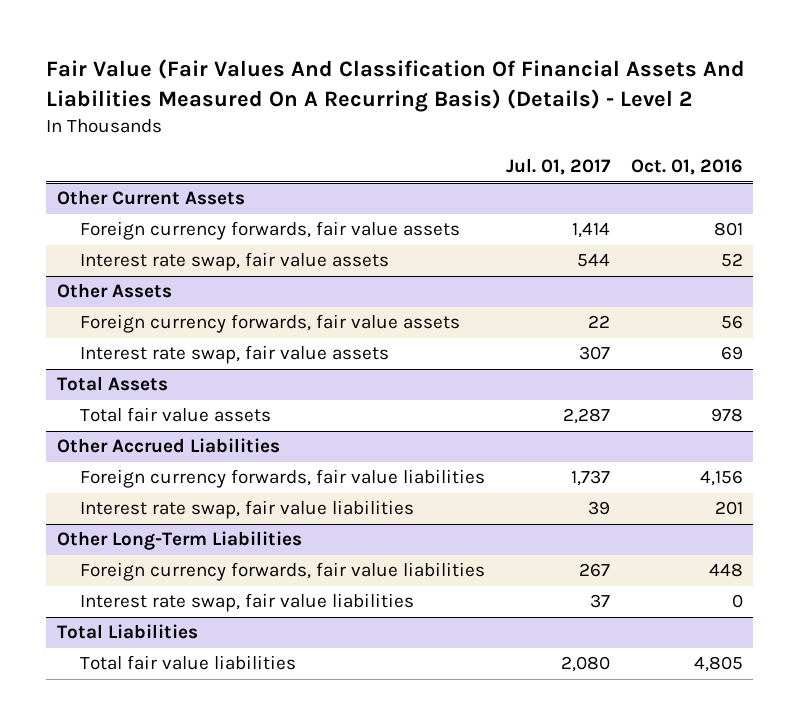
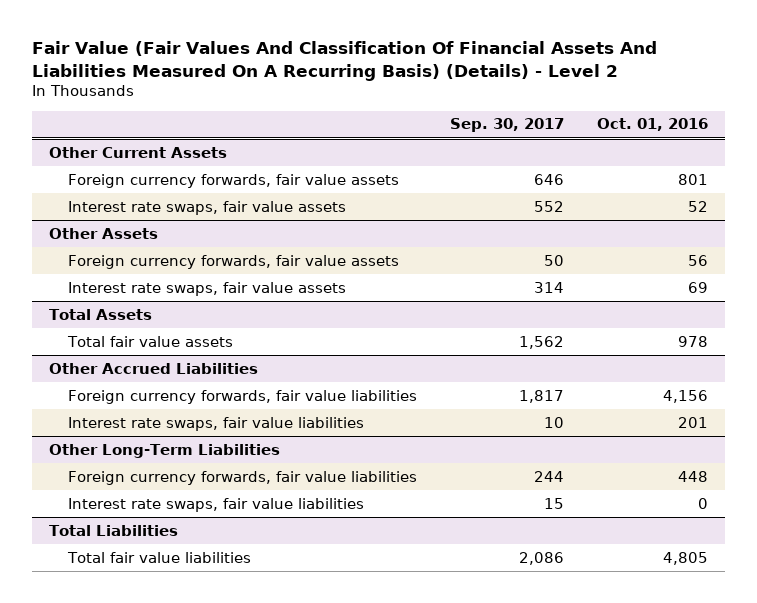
[506,158,612,176] Jul. 01, 2017 -> none
none -> [450,118,565,133] Sep. 30, 2017
[80,252,390,272] Interest rate swap, fair value assets -> [67,200,346,215] Interest rate swaps, fair value assets
[80,345,390,365] Interest rate swap, fair value assets -> [67,281,346,296] Interest rate swaps, fair value assets
[80,500,415,520] Interest rate swap, fair value liabilities -> [67,416,364,431] Interest rate swaps, fair value liabilities
[80,593,415,613] Interest rate swap, fair value liabilities -> [67,497,364,512] Interest rate swaps, fair value liabilities

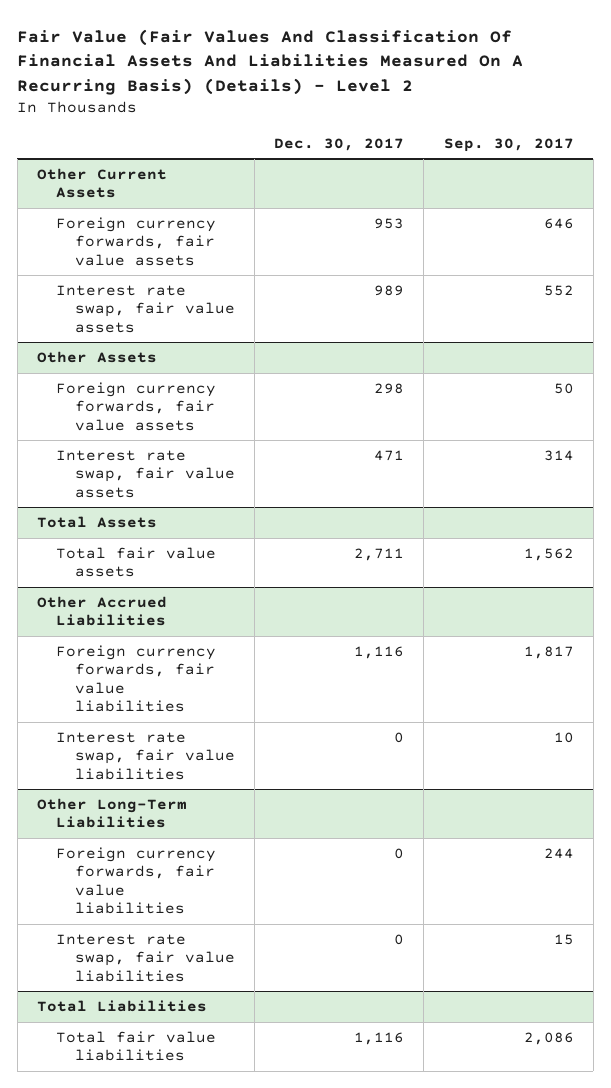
[597,118,709,132] Oct. 01, 2016 -> none
none -> [274,137,405,151] Dec. 30, 2017
[67,200,346,215] Interest rate swaps, fair value assets -> [55,284,235,333] Interest rate swap, fair value assets
[67,281,346,296] Interest rate swaps, fair value assets -> [55,449,235,498] Interest rate swap, fair value assets
[67,416,364,431] Interest rate swaps, fair value liabilities -> [55,731,235,780] Interest rate swap, fair value liabilities
[67,497,364,512] Interest rate swaps, fair value liabilities -> [55,933,235,982] Interest rate swap, fair value liabilities

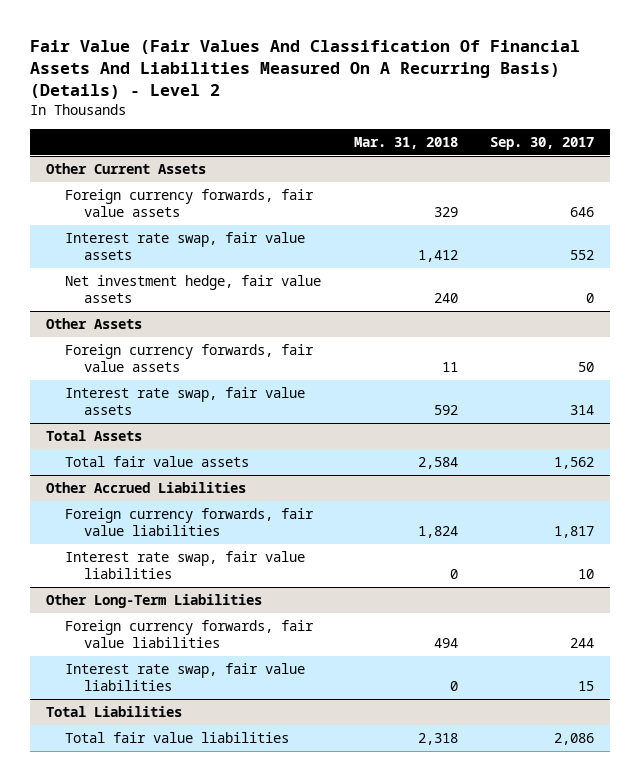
[274,137,405,151] Dec. 30, 2017 -> none
none -> [353,136,458,149] Mar. 31, 2018
none -> [64,274,321,304] Net investment hedge, fair value assets

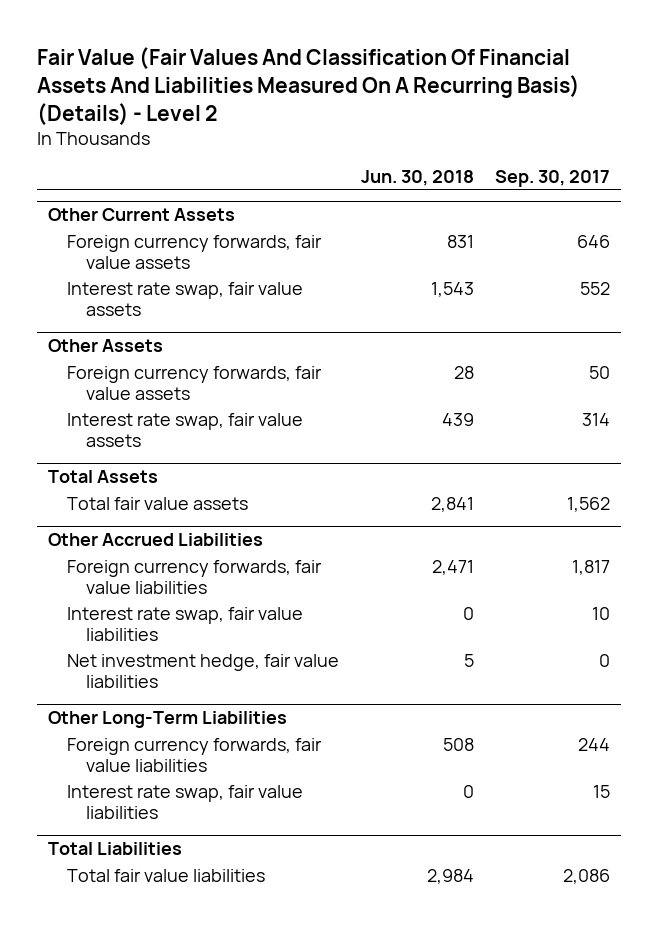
[353,136,458,149] Mar. 31, 2018 -> none
none -> [360,170,474,187] Jun. 30, 2018
[64,274,321,304] Net investment hedge, fair value assets -> none
none -> [66,653,339,688] Net investment hedge, fair value liabilities

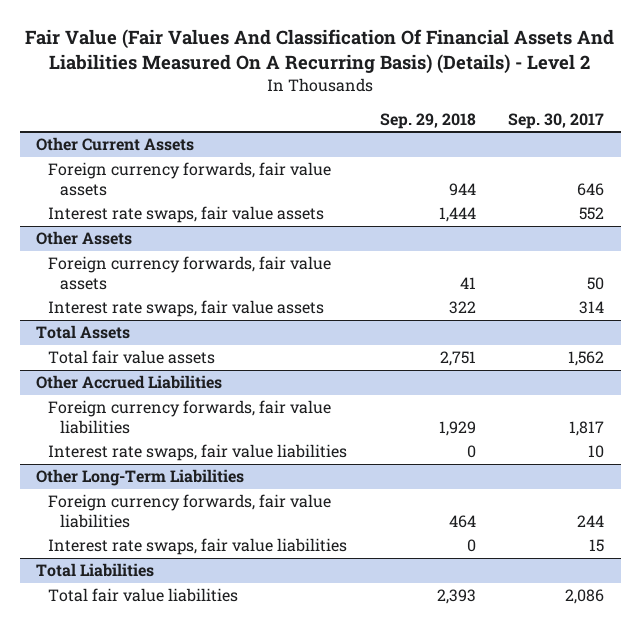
[360,170,474,187] Jun. 30, 2018 -> none
none -> [379,112,476,129] Sep. 29, 2018
[66,281,303,316] Interest rate swap, fair value assets -> [47,206,324,224] Interest rate swaps, fair value assets
[66,412,303,447] Interest rate swap, fair value assets -> [47,300,324,318] Interest rate swaps, fair value assets
[66,653,339,688] Net investment hedge, fair value liabilities -> none
[66,606,303,641] Interest rate swap, fair value liabilities -> [47,444,347,462] Interest rate swaps, fair value liabilities
[66,784,303,819] Interest rate swap, fair value liabilities -> [47,538,347,556] Interest rate swaps, fair value liabilities

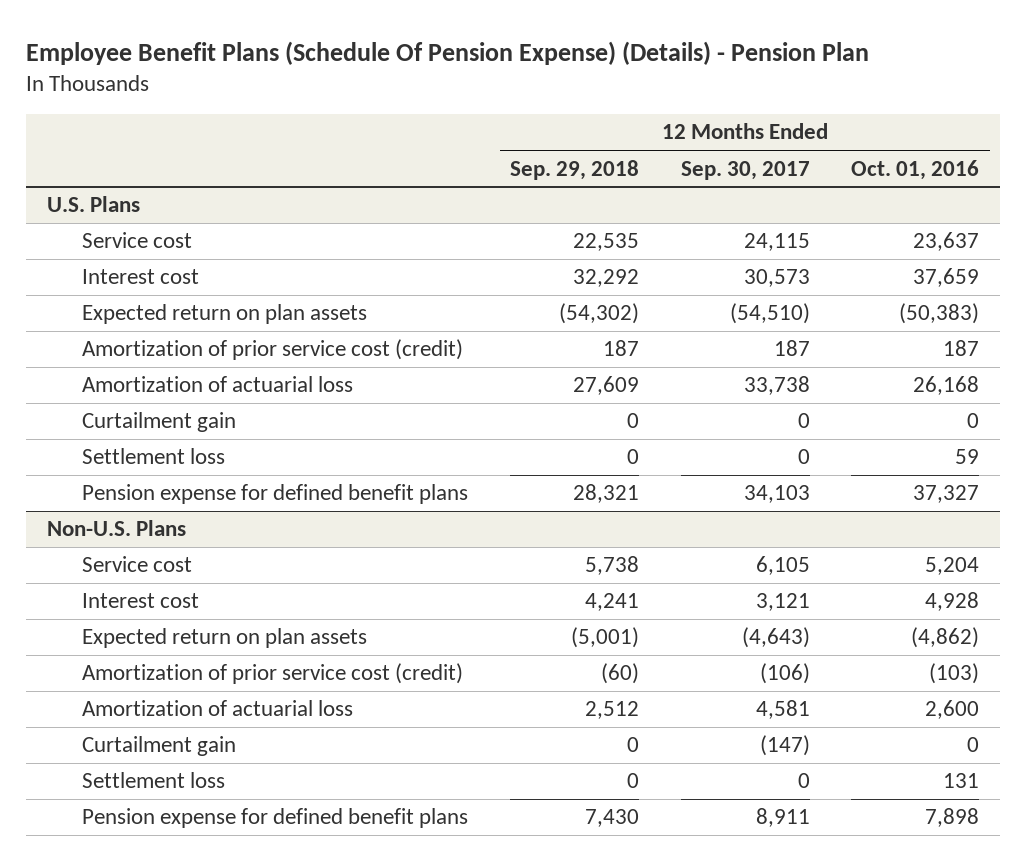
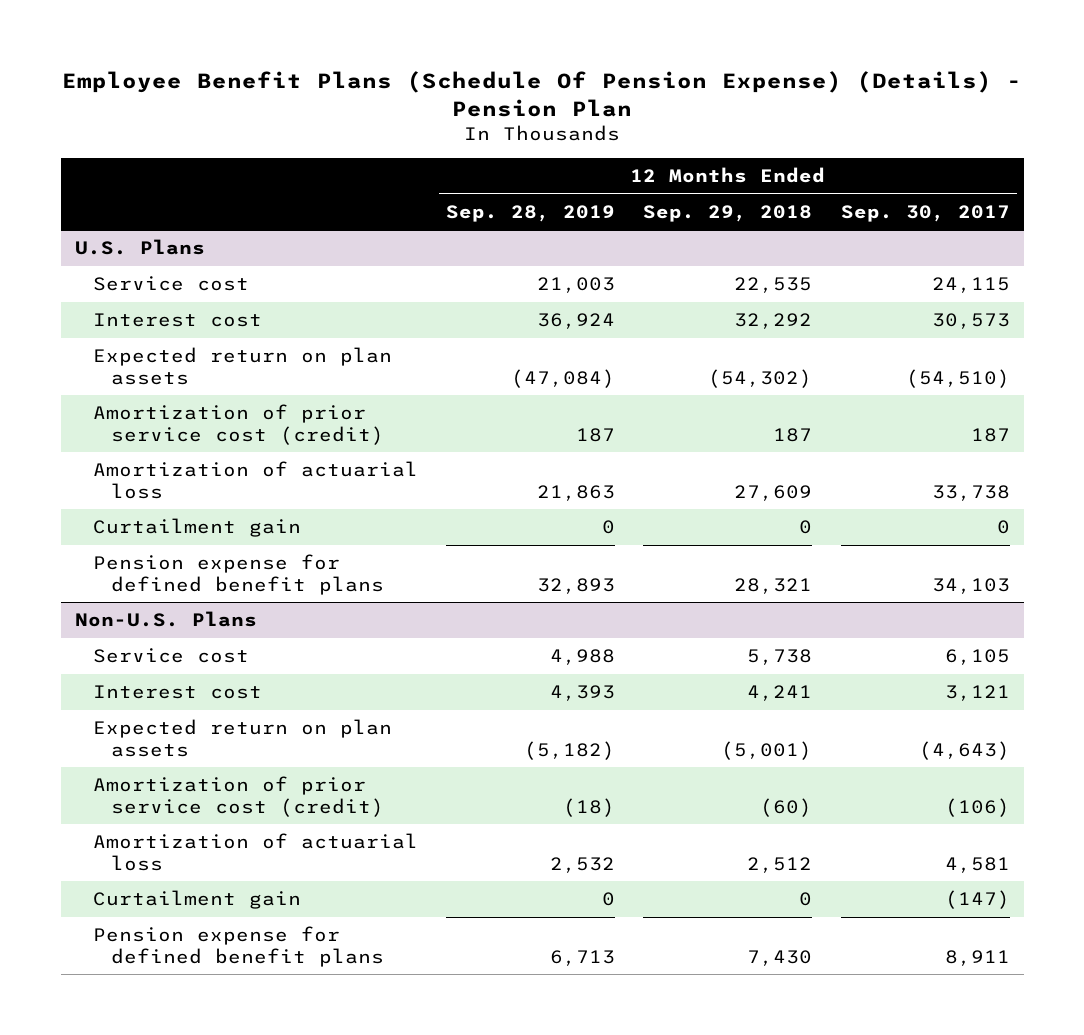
[851,159,980,180] Oct. 01, 2016 -> none
none -> [446,204,616,222] Sep. 28, 2019
[82,448,226,465] Settlement loss -> none
[82,772,226,789] Settlement loss -> none

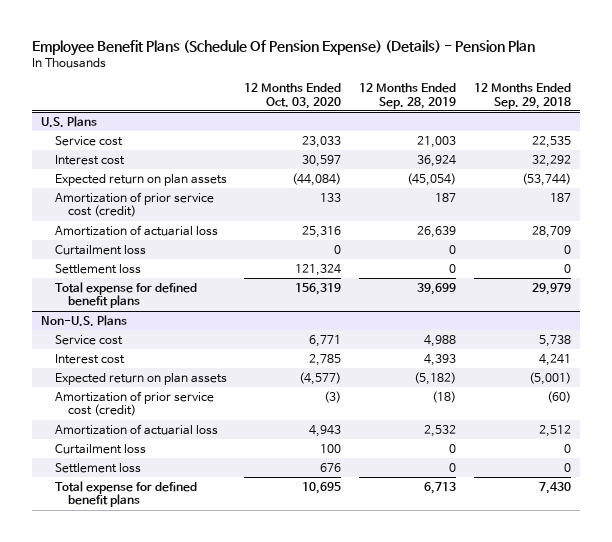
[840,204,1010,222] Sep. 30, 2017 -> none
none -> [244,83,342,109] 12 Months Ended Oct. 03, 2020
[511,368,616,388] (47,084) -> [406,172,456,186] (45,054)
[708,368,813,388] (54,302) -> [521,172,571,186] (53,744)
[537,484,616,501] 21,863 -> [416,225,456,238] 26,639
[734,484,813,501] 27,609 -> [531,225,571,238] 28,709
[92,518,301,538] Curtailment gain -> [54,244,146,255] Curtailment loss
none -> [54,263,141,274] Settlement loss
[92,554,384,595] Pension expense for defined benefit plans -> [54,281,197,309] Total expense for defined benefit plans
[537,577,616,594] 32,893 -> [416,282,456,295] 39,699
[734,577,813,594] 28,321 -> [531,282,571,295] 29,979
[92,890,301,910] Curtailment gain -> [54,443,146,454] Curtailment loss
none -> [54,462,141,473] Settlement loss
[92,926,384,967] Pension expense for defined benefit plans -> [54,480,197,508] Total expense for defined benefit plans

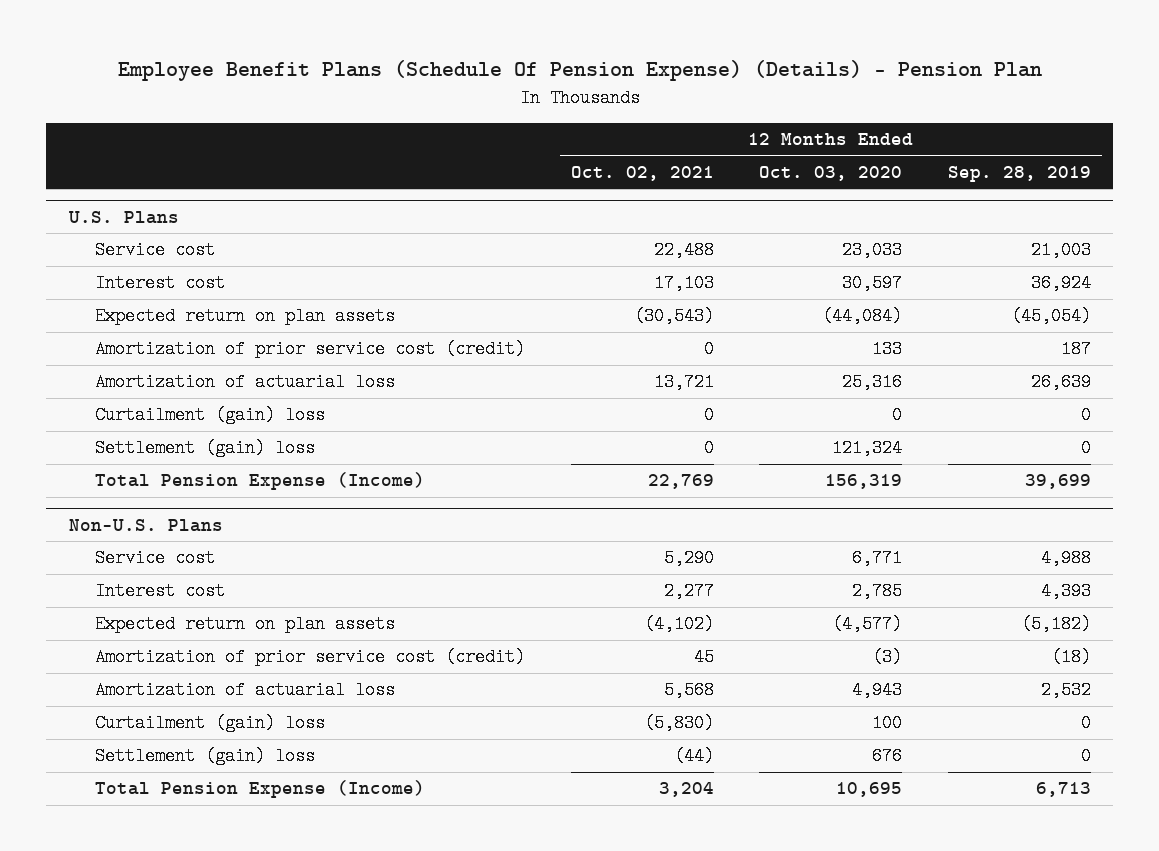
[473,83,571,109] 12 Months Ended Sep. 29, 2018 -> none
none -> [570,165,714,181] Oct. 02, 2021
[54,244,146,255] Curtailment loss -> [95,406,326,425] Curtailment (gain) loss
[54,263,141,274] Settlement loss -> [95,439,316,458] Settlement (gain) loss
[54,281,197,309] Total expense for defined benefit plans -> [95,472,426,491] Total Pension Expense (Income)
[54,443,146,454] Curtailment loss -> [95,714,326,733] Curtailment (gain) loss
[54,462,141,473] Settlement loss -> [95,747,316,766] Settlement (gain) loss
[54,480,197,508] Total expense for defined benefit plans -> [95,780,426,799] Total Pension Expense (Income)

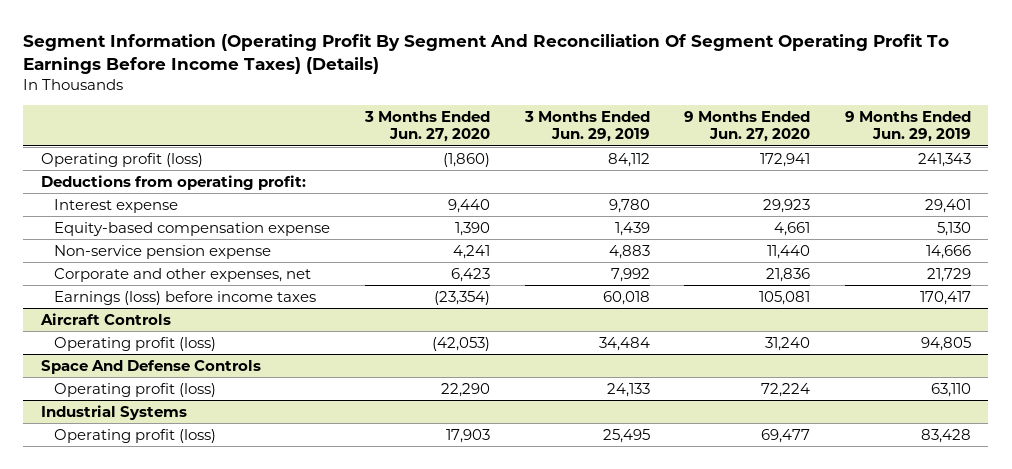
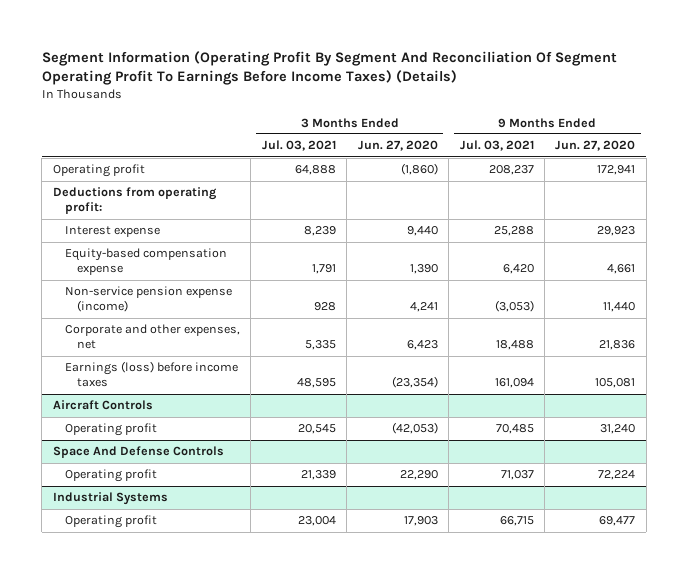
[523,110,650,143] 3 Months Ended Jun. 29, 2019 -> none
[845,110,972,143] 9 Months Ended Jun. 29, 2019 -> none
none -> [261,140,336,152] Jul. 03, 2021
none -> [459,140,534,152] Jul. 03, 2021
[40,152,203,167] Operating profit (loss) -> [52,164,145,178] Operating profit
[54,244,272,259] Non-service pension expense -> [64,286,232,313] Non-service pension expense (income)
[54,336,217,351] Operating profit (loss) -> [64,423,157,437] Operating profit
[54,382,217,397] Operating profit (loss) -> [64,469,157,483] Operating profit
[54,428,217,443] Operating profit (loss) -> [64,515,157,529] Operating profit

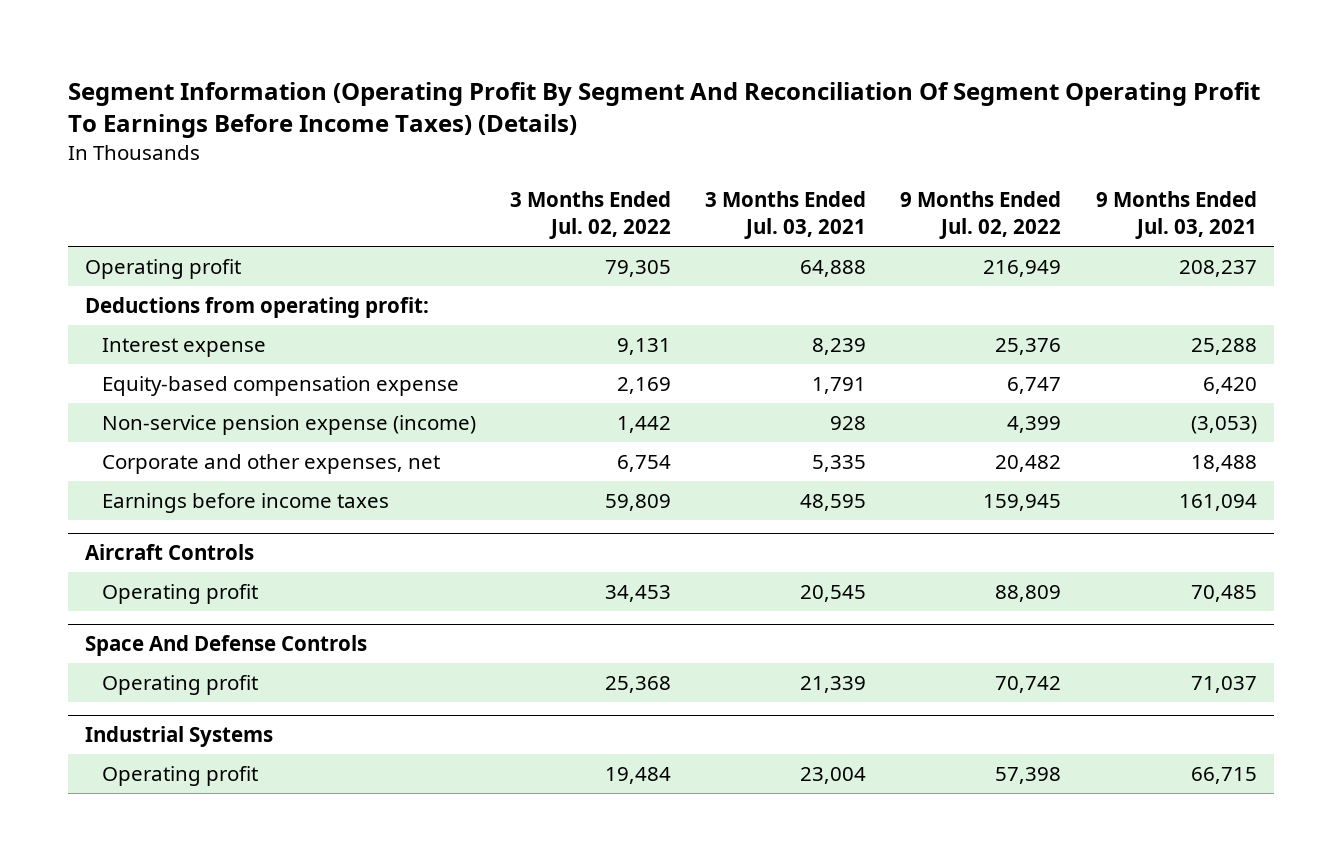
[357,140,438,152] Jun. 27, 2020 -> none
[555,140,636,152] Jun. 27, 2020 -> none
none -> [510,191,672,240] 3 Months Ended Jul. 02, 2022
none -> [900,191,1062,240] 9 Months Ended Jul. 02, 2022
[64,361,238,388] Earnings (loss) before income taxes -> [102,492,390,513] Earnings before income taxes

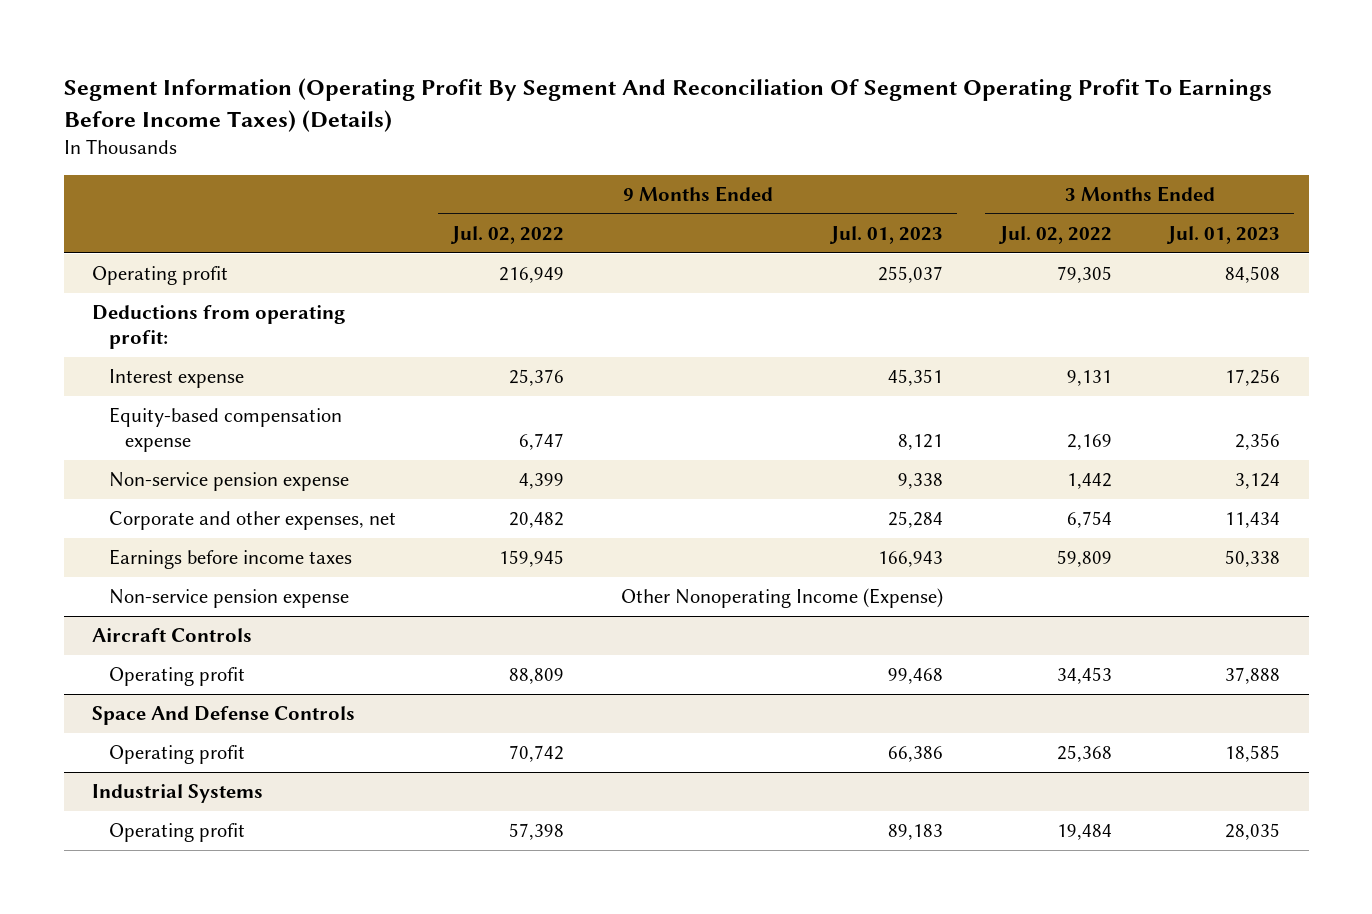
[705,191,867,240] 3 Months Ended Jul. 03, 2021 -> none
[1095,191,1257,240] 9 Months Ended Jul. 03, 2021 -> none
none -> [828,225,943,244] Jul. 01, 2023
none -> [1166,225,1281,244] Jul. 01, 2023
[102,414,477,435] Non-service pension expense (income) -> [108,472,349,492] Non-service pension expense
none -> [108,589,349,609] Non-service pension expense

